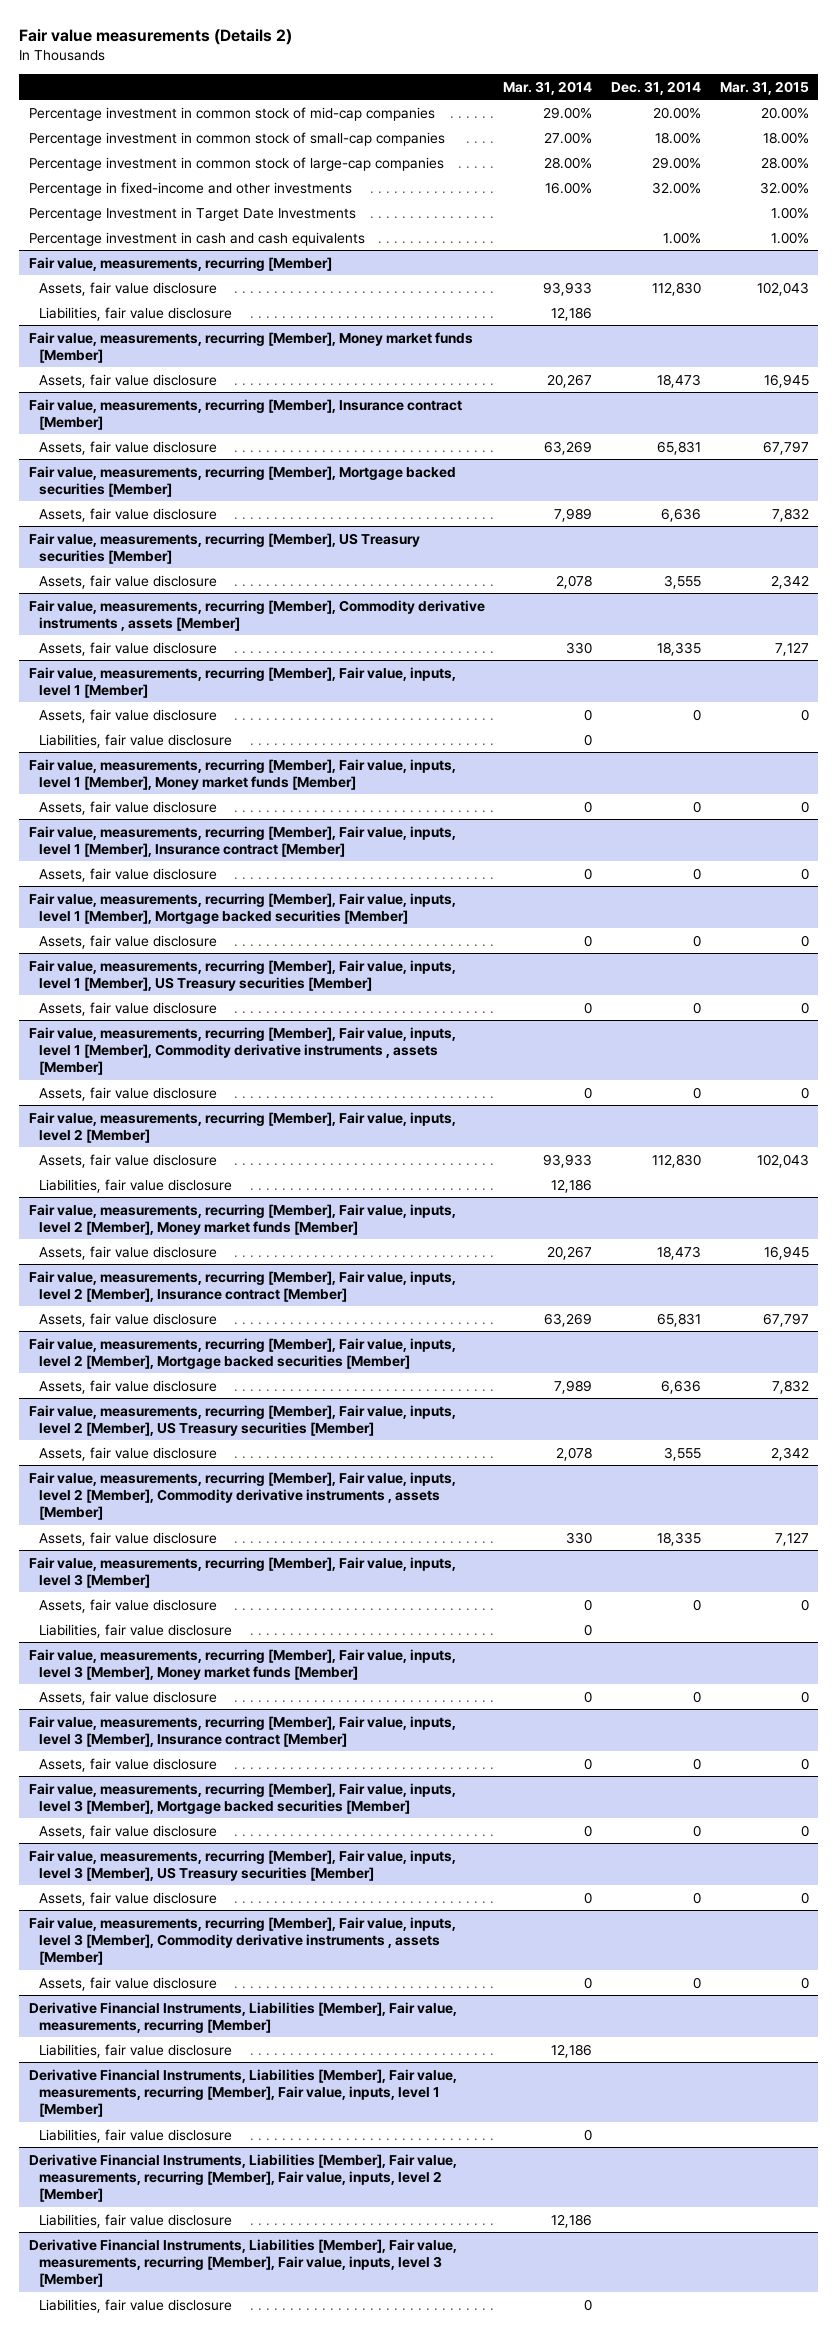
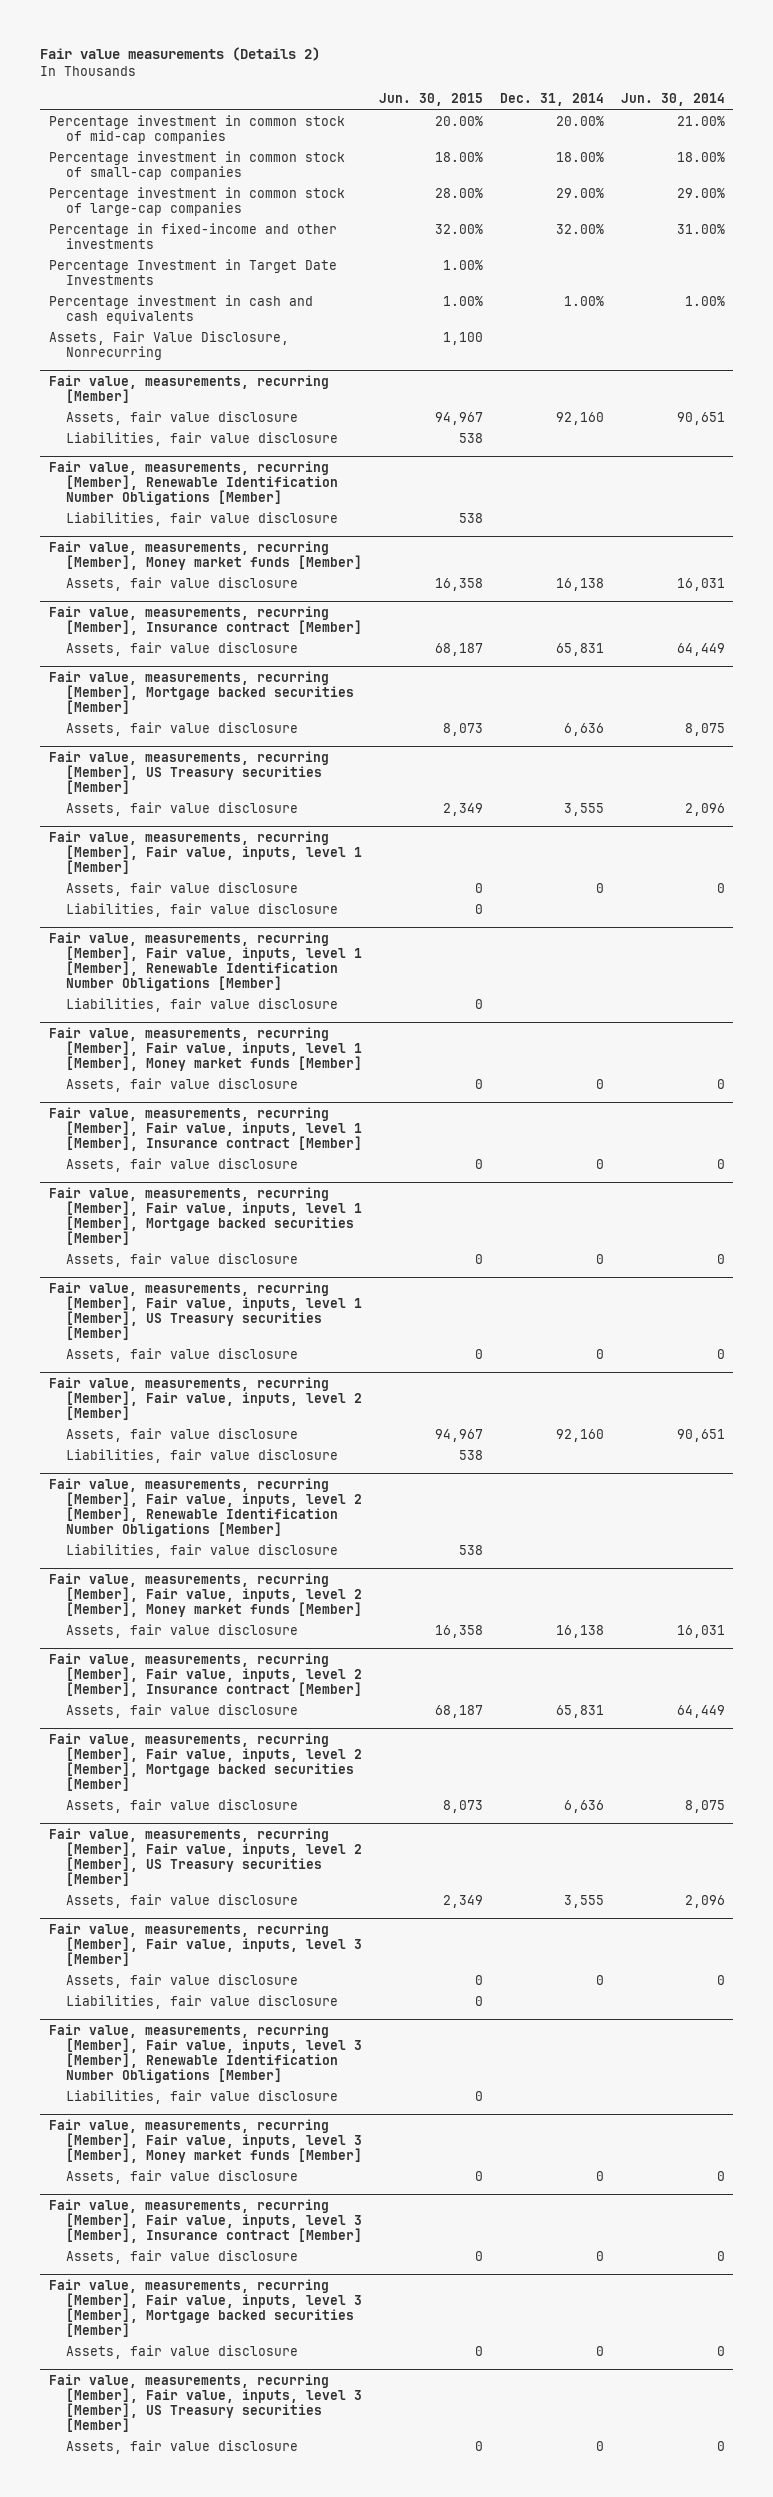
[503,80,593,95] Mar. 31, 2014 -> none
[719,80,809,95] Mar. 31, 2015 -> none
none -> [378,93,483,107] Jun. 30, 2015
none -> [620,93,725,107] Jun. 30, 2014
none -> [48,331,289,361] Assets, Fair Value Disclosure, Nonrecurring
[652,281,702,296] 112,830 -> [555,412,604,426] 92,160
none -> [48,460,338,506] Fair value, measurements, recurring [Member], Renewable Identification Number Obligations [Member]
none -> [65,512,338,527] Liabilities, fair value disclosure
[657,373,702,388] 18,473 -> [555,578,604,592] 16,138
[28,599,485,631] Fair value, measurements, recurring [Member], Commodity derivative instruments , assets [Member] -> none
[38,641,217,656] Assets, fair value disclosure -> none
none -> [48,931,362,992] Fair value, measurements, recurring [Member], Fair value, inputs, level 1 [Member], Renewable Identification Number Obligations [Member]
none -> [65,998,338,1013] Liabilities, fair value disclosure
[28,1026,456,1076] Fair value, measurements, recurring [Member], Fair value, inputs, level 1 [Member], Commodity derivative instruments , assets [Member] -> none
[38,1086,217,1101] Assets, fair value disclosure -> none
[652,1153,702,1168] 112,830 -> [555,1429,604,1443] 92,160
none -> [48,1477,362,1538] Fair value, measurements, recurring [Member], Fair value, inputs, level 2 [Member], Renewable Identification Number Obligations [Member]
none -> [65,1544,338,1559] Liabilities, fair value disclosure
[657,1245,702,1260] 18,473 -> [555,1625,604,1639] 16,138
[28,1471,456,1521] Fair value, measurements, recurring [Member], Fair value, inputs, level 2 [Member], Commodity derivative instruments , assets [Member] -> none
[38,1531,217,1546] Assets, fair value disclosure -> none
none -> [48,2023,362,2084] Fair value, measurements, recurring [Member], Fair value, inputs, level 3 [Member], Renewable Identification Number Obligations [Member]
none -> [65,2090,338,2105] Liabilities, fair value disclosure
[28,1916,456,1966] Fair value, measurements, recurring [Member], Fair value, inputs, level 3 [Member], Commodity derivative instruments , assets [Member] -> none
[38,1976,217,1991] Assets, fair value disclosure -> none
[28,2001,457,2033] Derivative Financial Instruments, Liabilities [Member], Fair value, measurements, recurring [Member] -> none
[38,2043,232,2058] Liabilities, fair value disclosure -> none
[28,2068,457,2118] Derivative Financial Instruments, Liabilities [Member], Fair value, measurements, recurring [Member], Fair value, inputs, level 1 [Member] -> none
[38,2128,232,2143] Liabilities, fair value disclosure -> none
[28,2153,457,2203] Derivative Financial Instruments, Liabilities [Member], Fair value, measurements, recurring [Member], Fair value, inputs, level 2 [Member] -> none
[38,2213,232,2228] Liabilities, fair value disclosure -> none
[28,2238,457,2288] Derivative Financial Instruments, Liabilities [Member], Fair value, measurements, recurring [Member], Fair value, inputs, level 3 [Member] -> none
[38,2298,232,2313] Liabilities, fair value disclosure -> none

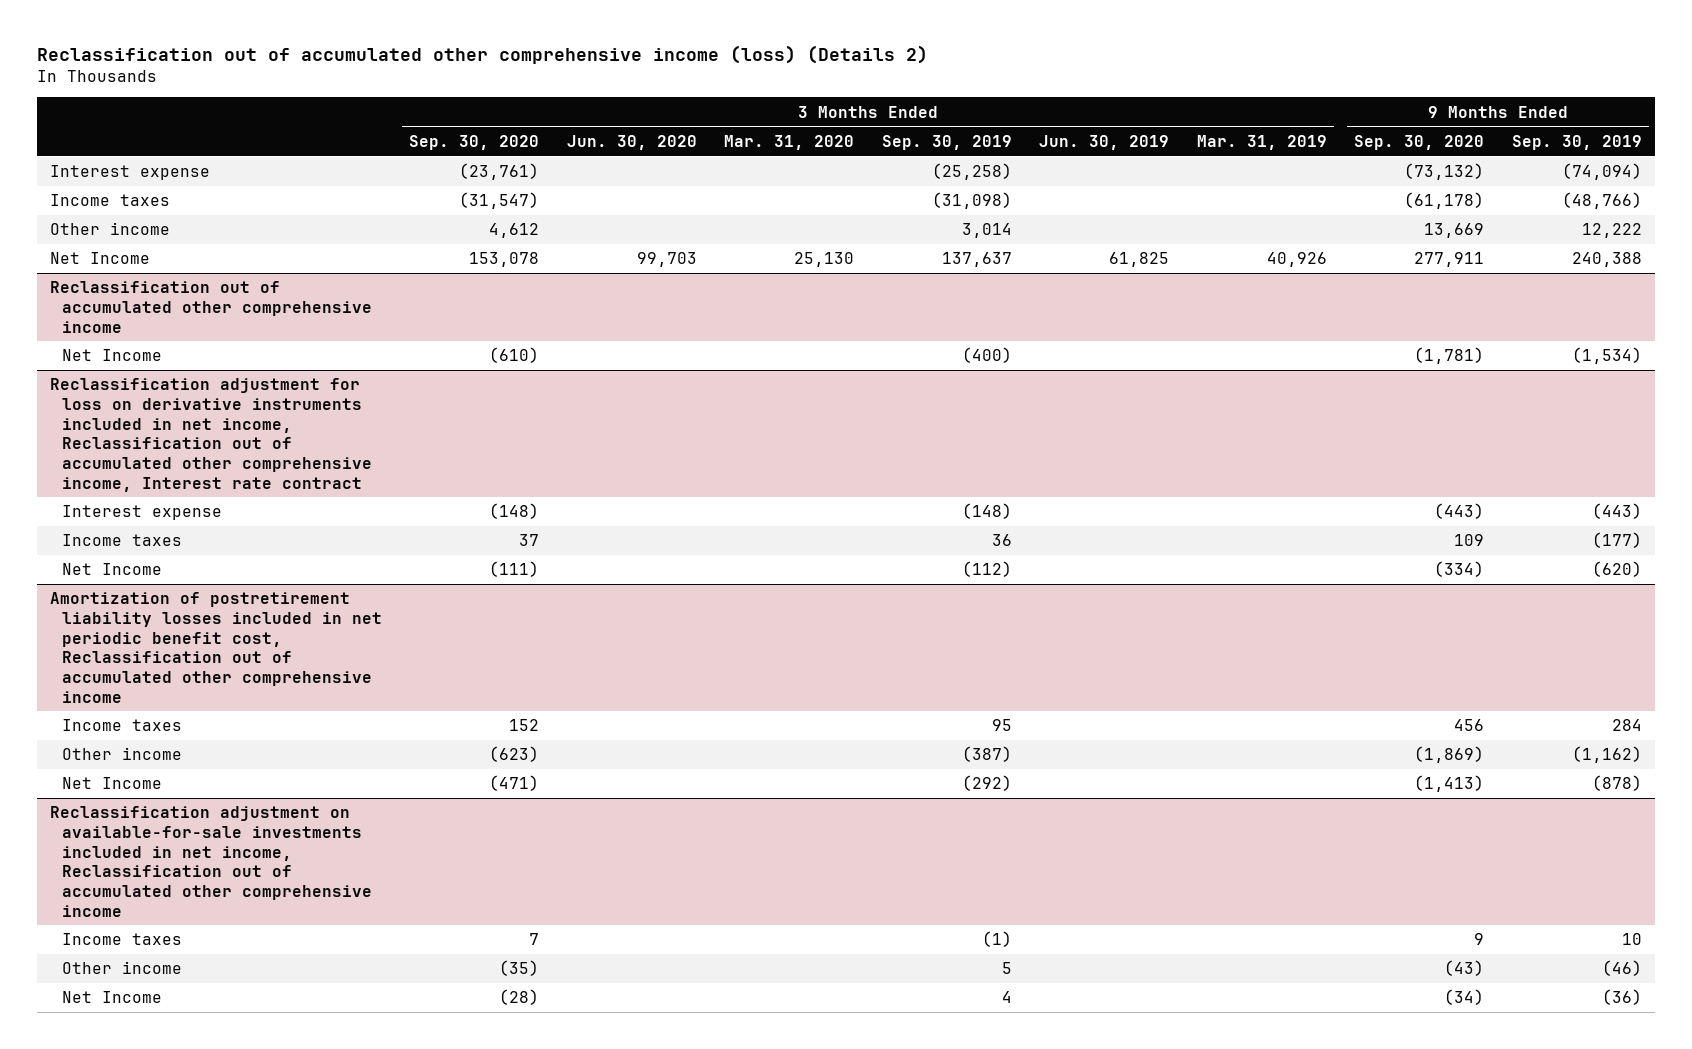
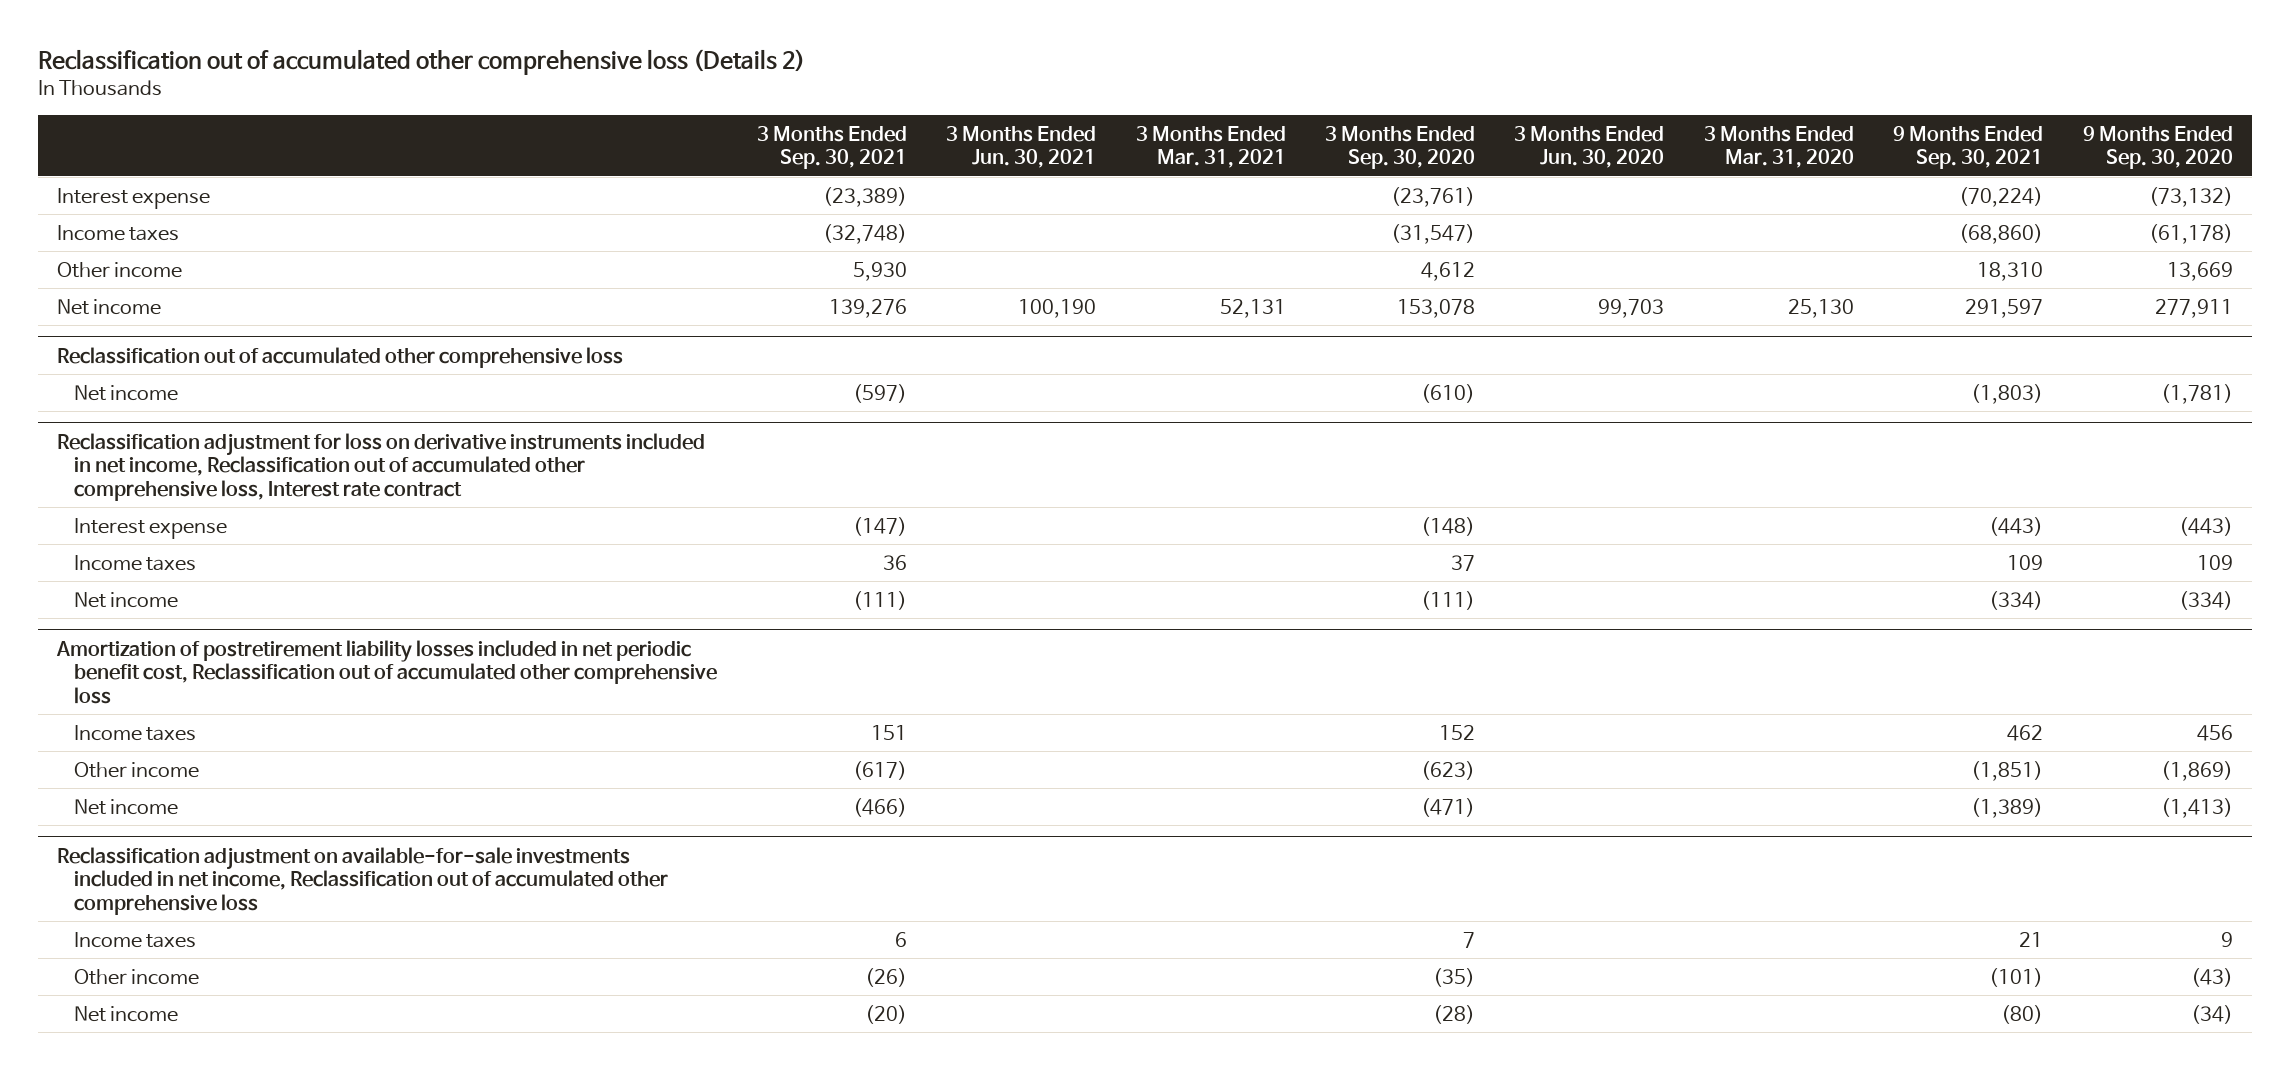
[36,44,928,64] Reclassification out of accumulated other comprehensive income (loss) (Details 2) -> [37,49,805,76] Reclassification out of accumulated other comprehensive loss (Details 2)
[881,134,1012,150] Sep. 30, 2019 -> none
[1039,134,1170,150] Jun. 30, 2019 -> none
[1196,134,1327,150] Mar. 31, 2019 -> none
[1511,134,1642,150] Sep. 30, 2019 -> none
none -> [756,125,907,170] 3 Months Ended Sep. 30, 2021
none -> [946,125,1097,169] 3 Months Ended Jun. 30, 2021
none -> [1135,125,1286,169] 3 Months Ended Mar. 31, 2021
none -> [1893,125,2044,170] 9 Months Ended Sep. 30, 2021
[50,252,151,265] Net Income -> [57,298,162,315] Net income
[50,281,372,333] Reclassification out of accumulated other comprehensive income -> [57,346,624,368] Reclassification out of accumulated other comprehensive loss
[61,349,162,362] Net Income -> [74,384,179,401] Net income
[50,378,372,492] Reclassification adjustment for loss on derivative instruments included in net income, Reclassification out of accumulated other comprehensive income, Interest rate contract -> [57,432,706,501] Reclassification adjustment for loss on derivative instruments included in net income, Reclassification out of accumulated other comprehensive loss, Interest rate contract
[61,563,162,576] Net Income -> [74,591,179,608] Net income
[50,592,382,703] Amortization of postretirement liability losses included in net periodic benefit cost, Reclassification out of accumulated other comprehensive income -> [56,639,718,704] Amortization of postretirement liability losses included in net periodic benefit cost, Reclassification out of accumulated other comprehensive loss
[61,777,162,790] Net Income -> [74,798,179,815] Net income
[50,806,372,917] Reclassification adjustment on available-for-sale investments included in net income, Reclassification out of accumulated other comprehensive income -> [57,846,669,915] Reclassification adjustment on available-for-sale investments included in net income, Reclassification out of accumulated other comprehensive loss
[61,991,162,1004] Net Income -> [74,1005,179,1022] Net income

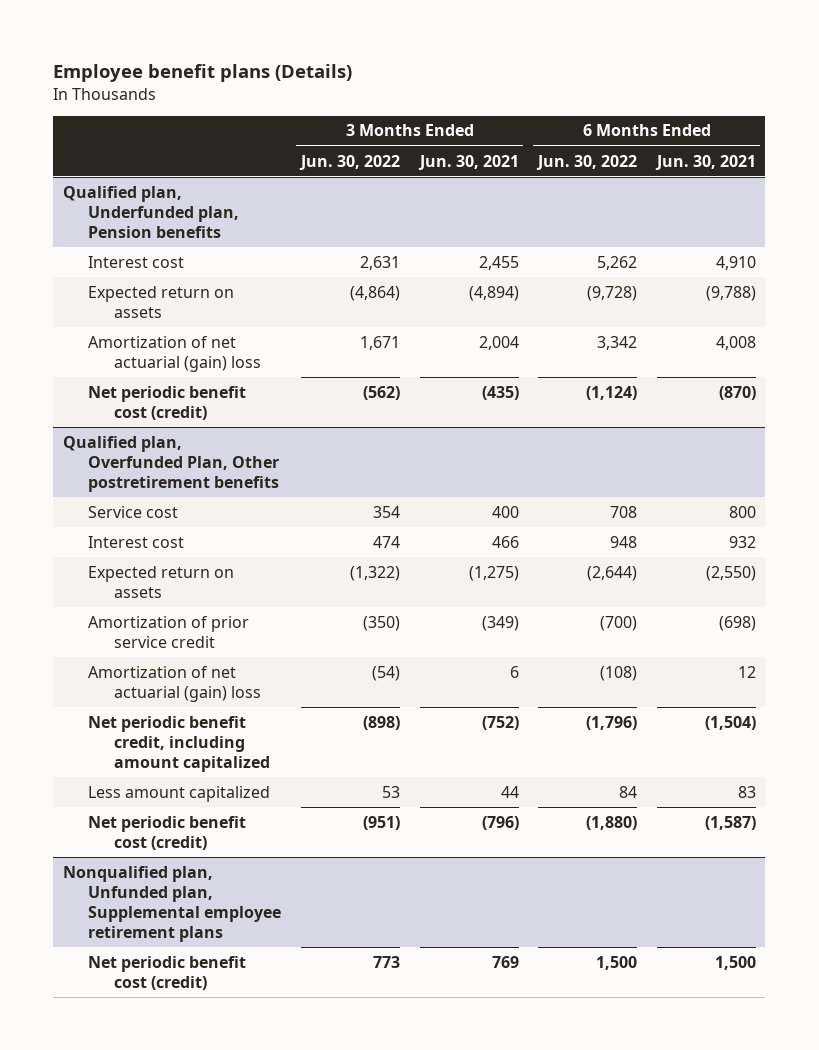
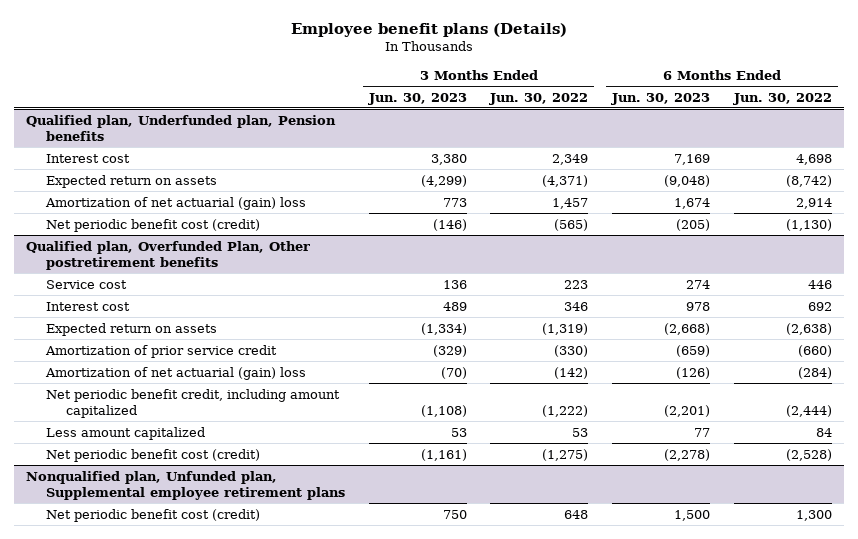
[417,154,519,170] Jun. 30, 2021 -> none
[654,154,756,170] Jun. 30, 2021 -> none
none -> [367,92,467,105] Jun. 30, 2023
none -> [611,92,711,105] Jun. 30, 2023
[359,255,400,270] 2,631 -> [552,153,589,165] 2,349
[597,255,638,270] 5,262 -> [796,153,833,165] 4,698
[349,285,400,301] (4,864) -> [542,174,589,187] (4,371)
[587,285,638,301] (9,728) -> [786,174,833,187] (8,742)
[359,335,400,350] 1,671 -> [552,197,589,209] 1,457
[597,335,638,350] 3,342 -> [796,197,833,209] 2,914
[362,385,400,400] (562) -> [554,218,589,231] (565)
[586,385,638,400] (1,124) -> [786,218,833,231] (1,130)
[372,505,400,518] 354 -> [564,279,589,289] 223
[610,505,638,518] 708 -> [808,279,833,289] 446
[372,535,400,548] 474 -> [564,301,589,311] 346
[610,535,638,548] 948 -> [808,301,833,311] 692
[349,565,400,581] (1,322) -> [542,322,589,335] (1,319)
[587,565,638,581] (2,644) -> [786,322,833,335] (2,638)
[362,615,400,631] (350) -> [554,344,589,357] (330)
[600,615,638,631] (700) -> [798,344,833,357] (660)
[371,665,400,681] (54) -> [554,366,589,379] (142)
[600,665,638,681] (108) -> [798,366,833,379] (284)
[362,715,400,730] (898) -> [542,405,589,418] (1,222)
[586,715,638,730] (1,796) -> [786,405,833,418] (2,444)
[362,815,400,830] (951) -> [542,448,589,461] (1,275)
[586,815,638,830] (1,880) -> [786,448,833,461] (2,528)
[372,955,400,968] 773 -> [564,509,589,519] 648
[596,955,638,970] 1,500 -> [796,509,833,521] 1,300

